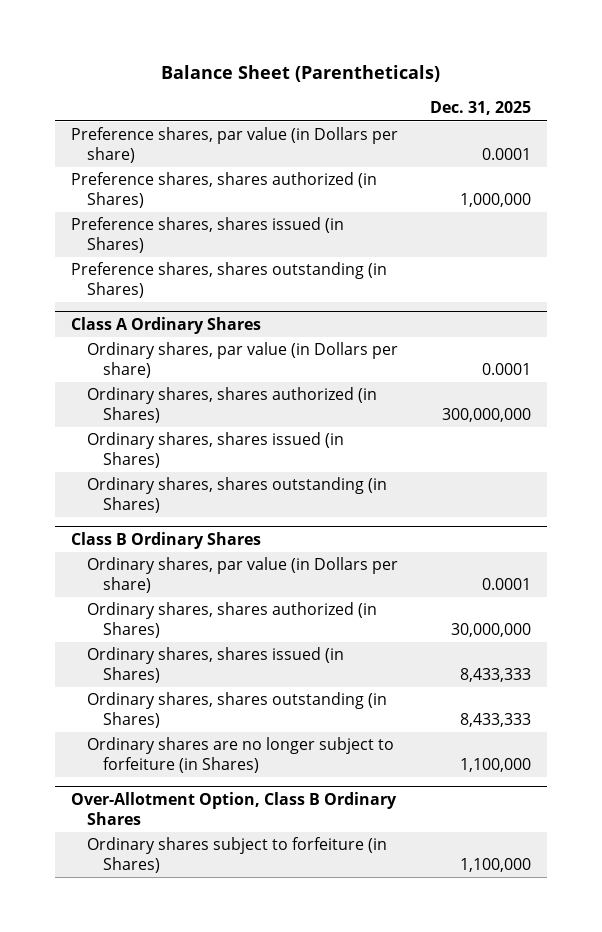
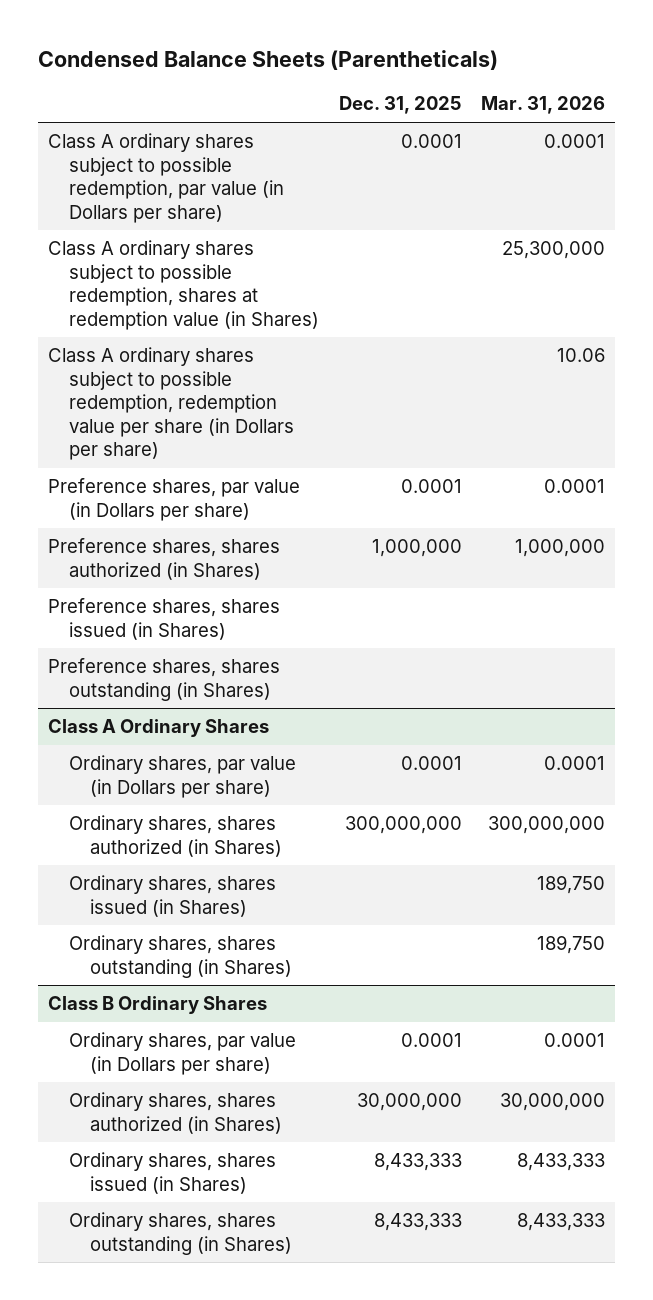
[161,65,441,83] Balance Sheet (Parentheticals) -> [37,49,498,70] Condensed Balance Sheets (Parentheticals)
none -> [481,96,606,115] Mar. 31, 2026
none -> [47,133,284,223] Class A ordinary shares subject to possible redemption, par value (in Dollars per share)
none -> [47,240,319,330] Class A ordinary shares subject to possible redemption, shares at redemption value (in Shares)
none -> [47,347,294,461] Class A ordinary shares subject to possible redemption, redemption value per share (in Dollars per share)
[86,737,394,773] Ordinary shares are no longer subject to forfeiture (in Shares) -> none
[70,792,397,825] Over-Allotment Option, Class B Ordinary Shares -> none
[86,837,387,873] Ordinary shares subject to forfeiture (in Shares) -> none

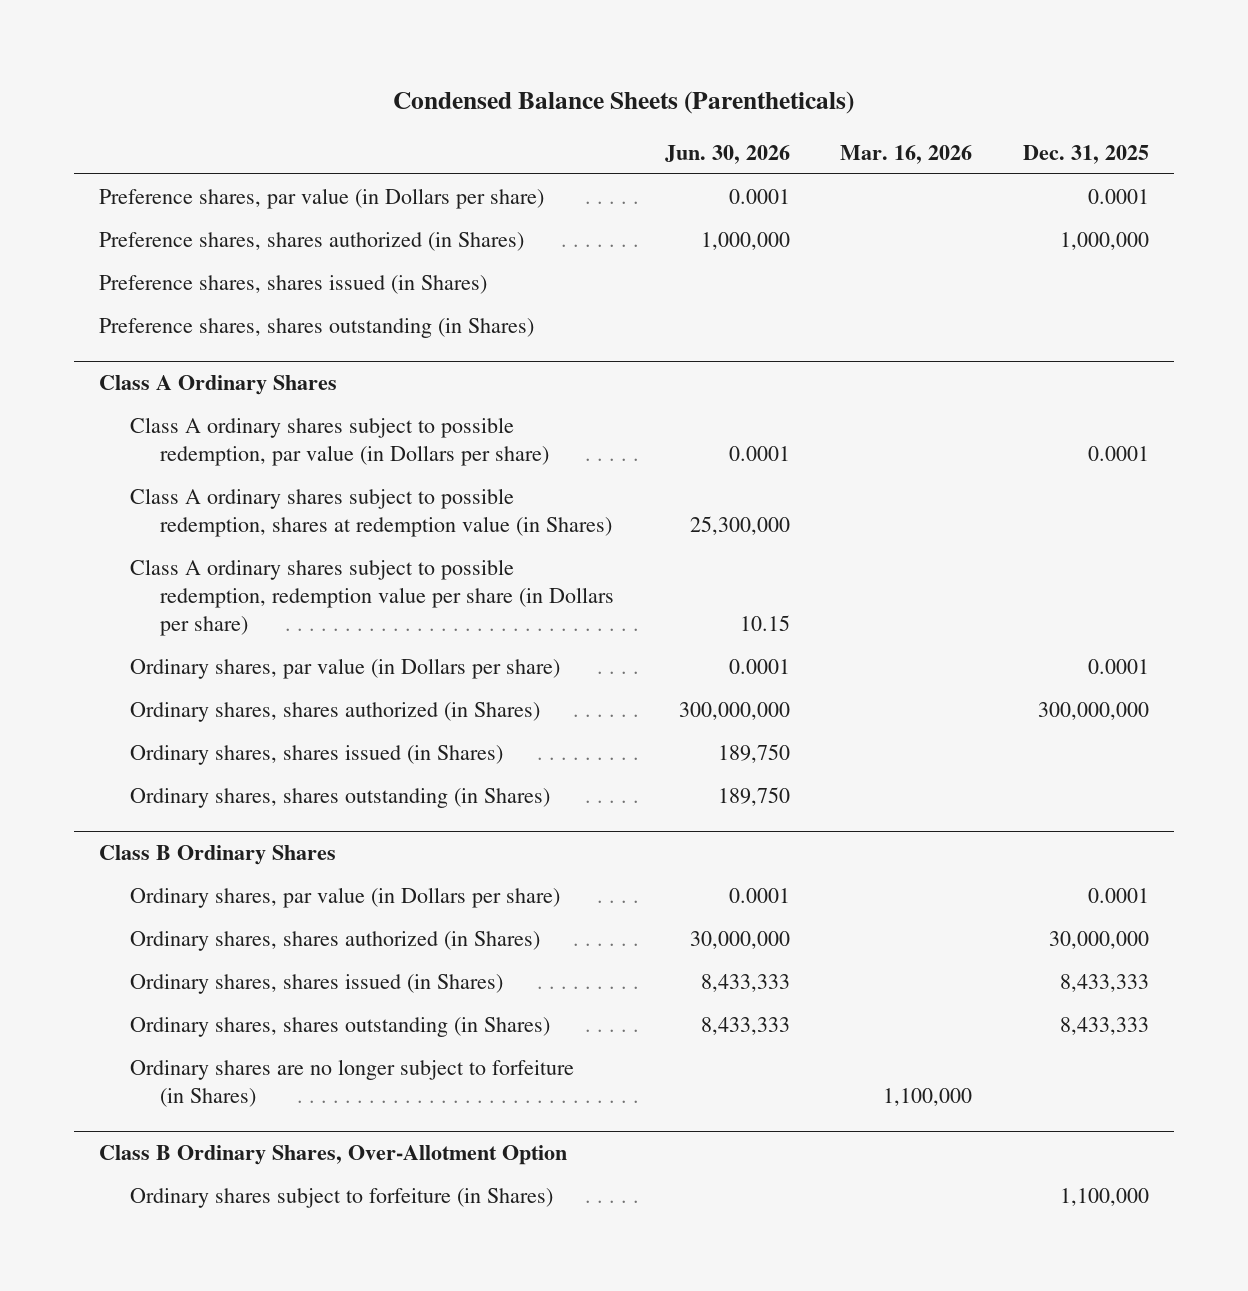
[481,96,606,115] Mar. 31, 2026 -> none
none -> [664,144,790,164] Jun. 30, 2026
none -> [840,144,973,164] Mar. 16, 2026
[47,133,284,223] Class A ordinary shares subject to possible redemption, par value (in Dollars per share) -> none
[47,240,319,330] Class A ordinary shares subject to possible redemption, shares at redemption value (in Shares) -> none
[47,347,294,461] Class A ordinary shares subject to possible redemption, redemption value per share (in Dollars per share) -> none
none -> [129,416,549,467] Class A ordinary shares subject to possible redemption, par value (in Dollars per share)
none -> [129,487,612,538] Class A ordinary shares subject to possible redemption, shares at redemption value (in Shares)
none -> [129,558,614,637] Class A ordinary shares subject to possible redemption, redemption value per share (in Dollars per share)
none -> [129,1058,574,1108] Ordinary shares are no longer subject to forfeiture (in Shares)
none -> [99,1144,568,1165] Class B Ordinary Shares, Over-Allotment Option
none -> [129,1187,553,1208] Ordinary shares subject to forfeiture (in Shares)

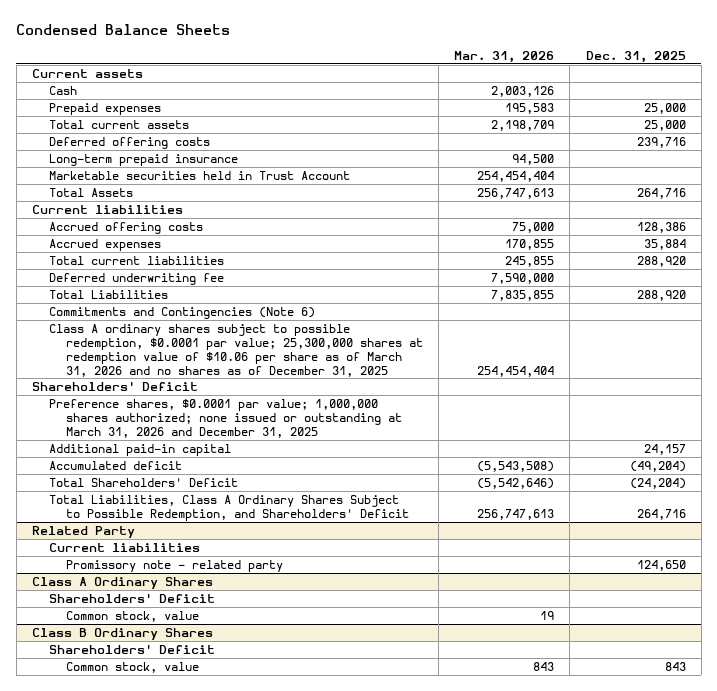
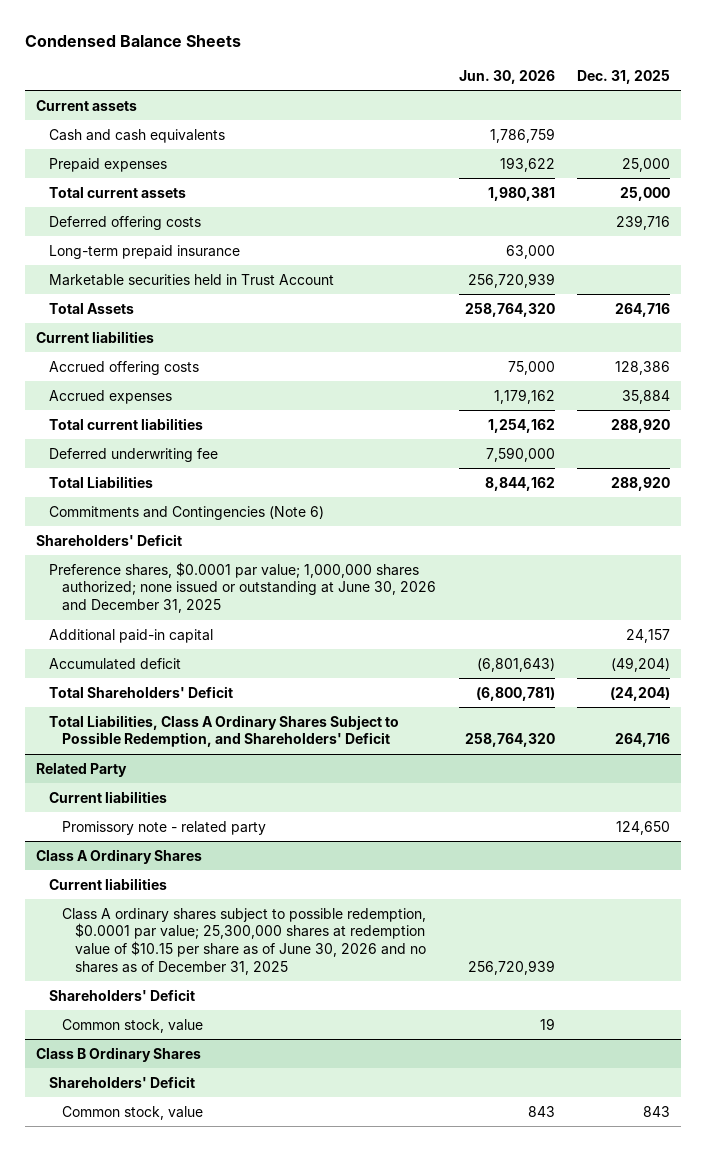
[454,50,555,63] Mar. 31, 2026 -> none
none -> [458,69,555,84] Jun. 30, 2026
[49,85,78,95] Cash -> [49,128,226,143] Cash and cash equivalents
[49,323,424,377] Class A ordinary shares subject to possible redemption, $0.0001 par value; 25,300,000 shares at redemption value of $10.06 per share as of March 31, 2026 and no shares as of December 31, 2025 -> none
[49,398,403,438] Preference shares, $0.0001 par value; 1,000,000 shares authorized; none issued or outstanding at March 31, 2026 and December 31, 2025 -> [49,561,437,614] Preference shares, $0.0001 par value; 1,000,000 shares authorized; none issued or outstanding at June 30, 2026 and December 31, 2025
none -> [49,877,168,890] Current liabilities
none -> [62,907,427,976] Class A ordinary shares subject to possible redemption, $0.0001 par value; 25,300,000 shares at redemption value of $10.15 per share as of June 30, 2026 and no shares as of December 31, 2025

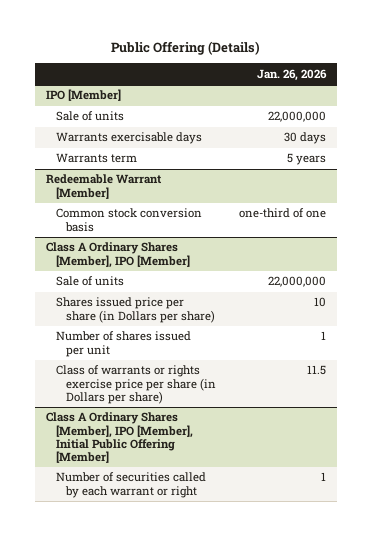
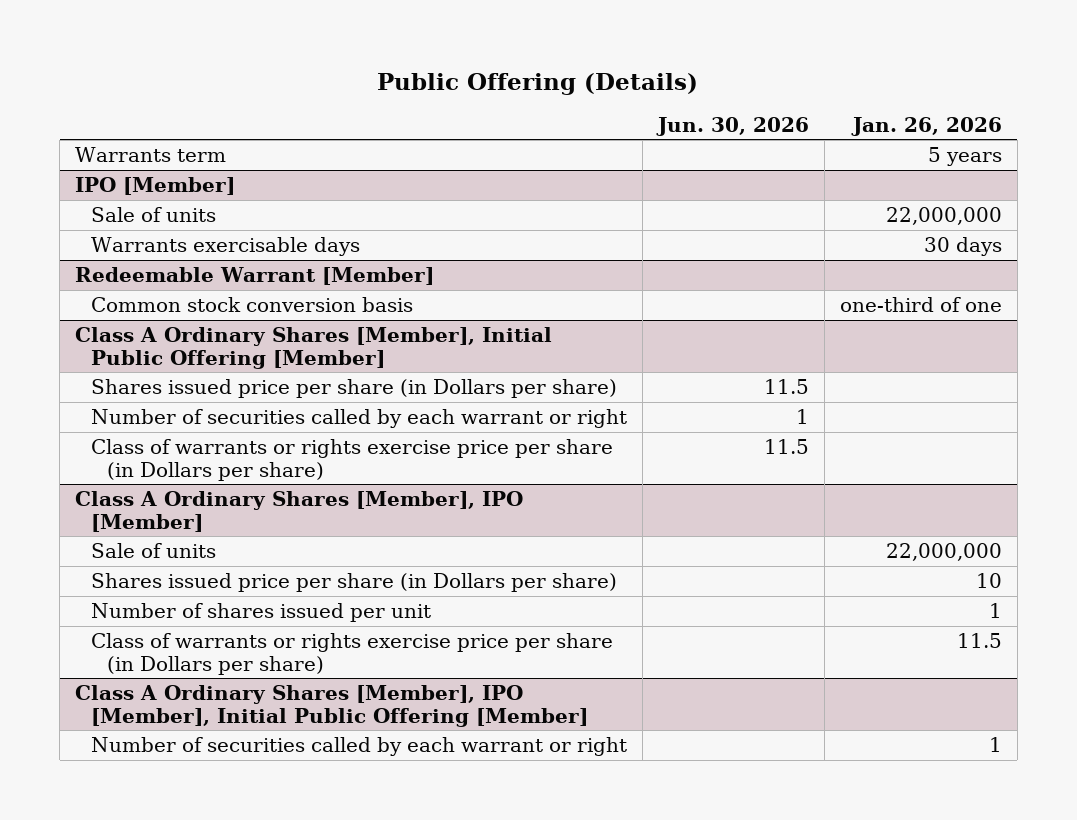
none -> [655,116,809,136] Jun. 30, 2026
none -> [75,146,227,162] Warrants term
[56,153,138,164] Warrants term -> none
none -> [75,326,553,369] Class A Ordinary Shares [Member], Initial Public Offering [Member]
none -> [90,378,617,398] Shares issued price per share (in Dollars per share)
none -> [90,408,627,428] Number of securities called by each warrant or right
none -> [90,438,613,481] Class of warrants or rights exercise price per share (in Dollars per share)

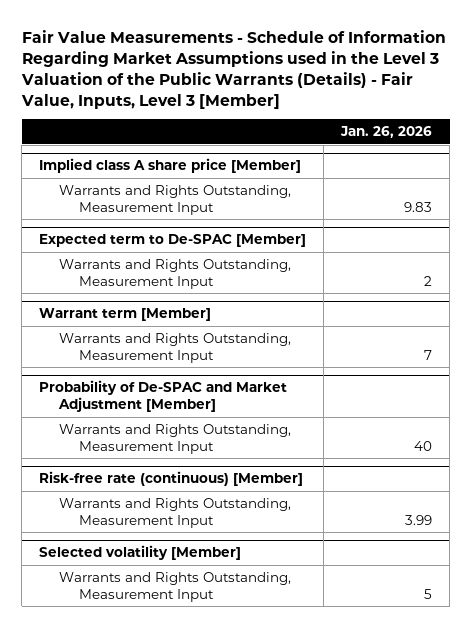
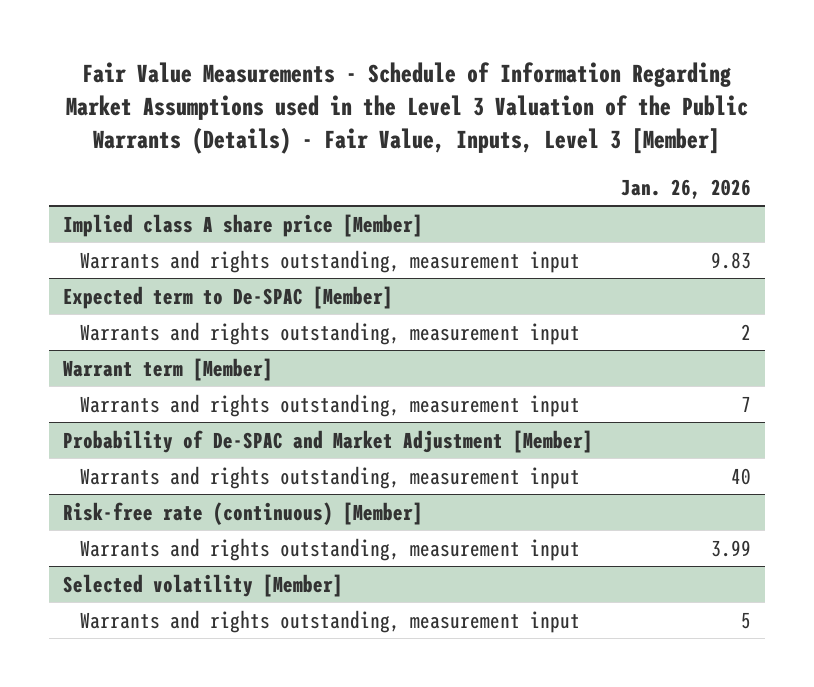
[59,184,292,215] Warrants and Rights Outstanding, Measurement Input -> [79,249,580,273] Warrants and rights outstanding, measurement input
[59,258,292,289] Warrants and Rights Outstanding, Measurement Input -> [79,321,580,345] Warrants and rights outstanding, measurement input
[59,332,292,363] Warrants and Rights Outstanding, Measurement Input -> [79,393,580,417] Warrants and rights outstanding, measurement input
[59,423,292,454] Warrants and Rights Outstanding, Measurement Input -> [79,465,580,489] Warrants and rights outstanding, measurement input
[59,497,292,528] Warrants and Rights Outstanding, Measurement Input -> [79,537,580,561] Warrants and rights outstanding, measurement input
[59,571,292,602] Warrants and Rights Outstanding, Measurement Input -> [79,609,580,633] Warrants and rights outstanding, measurement input

